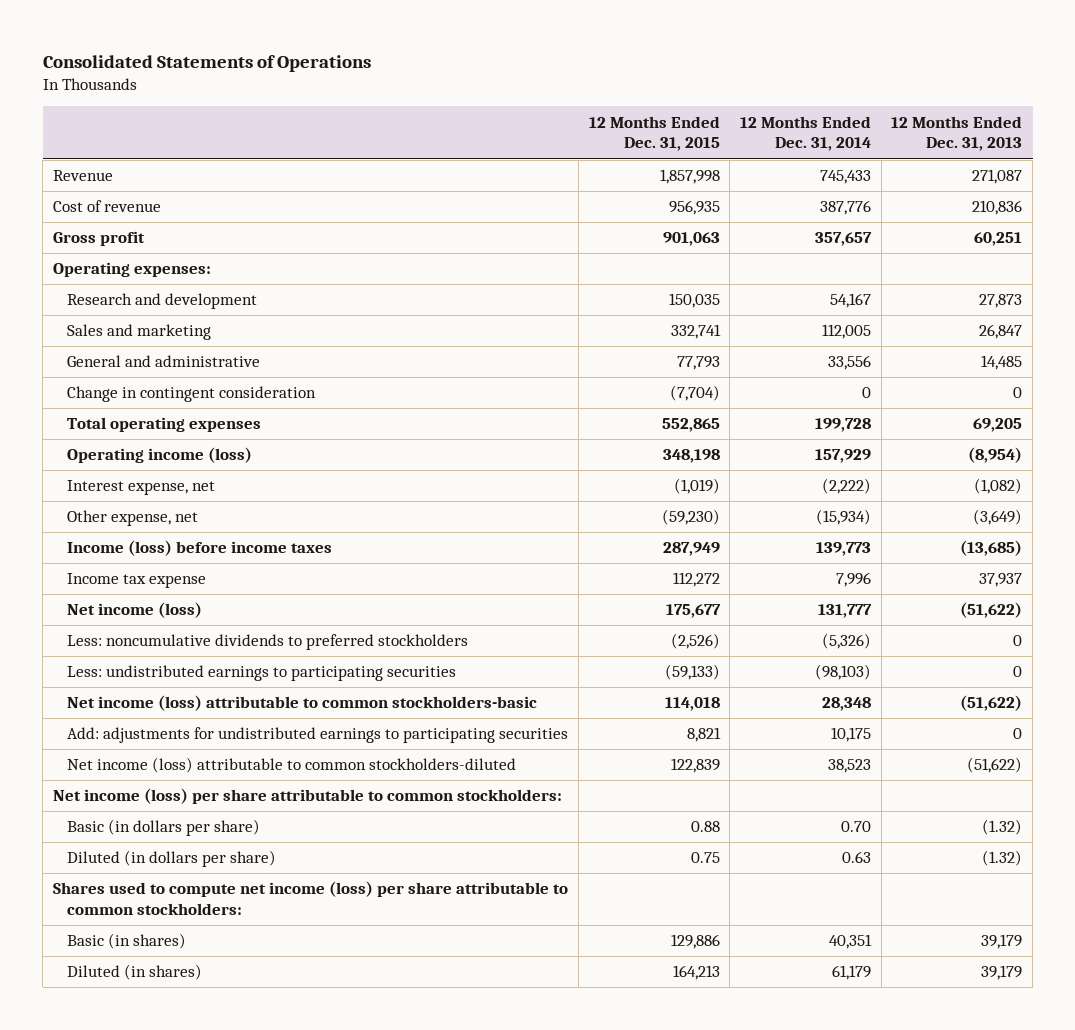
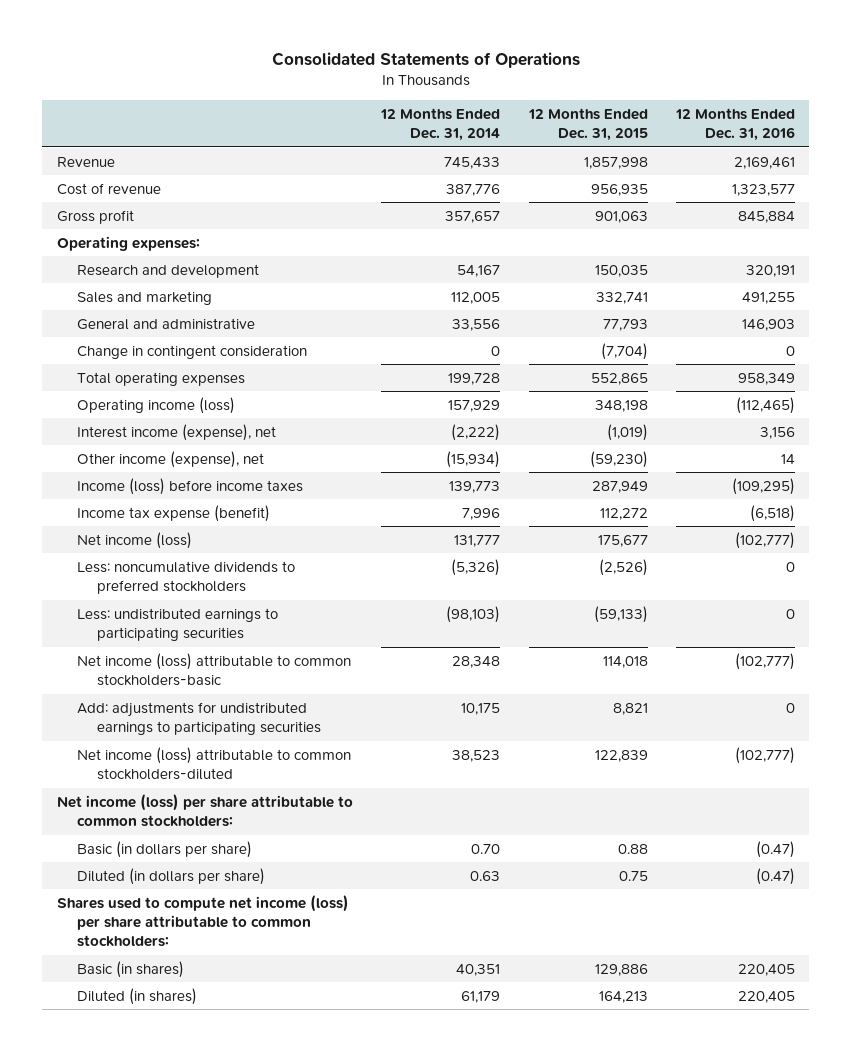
[891,115,1023,152] 12 Months Ended Dec. 31, 2013 -> none
none -> [675,107,796,141] 12 Months Ended Dec. 31, 2016
[66,480,215,496] Interest expense, net -> [76,423,276,441] Interest income (expense), net
[66,510,198,527] Other expense, net -> [76,450,264,468] Other income (expense), net
[66,573,206,589] Income tax expense -> [76,504,270,522] Income tax expense (benefit)

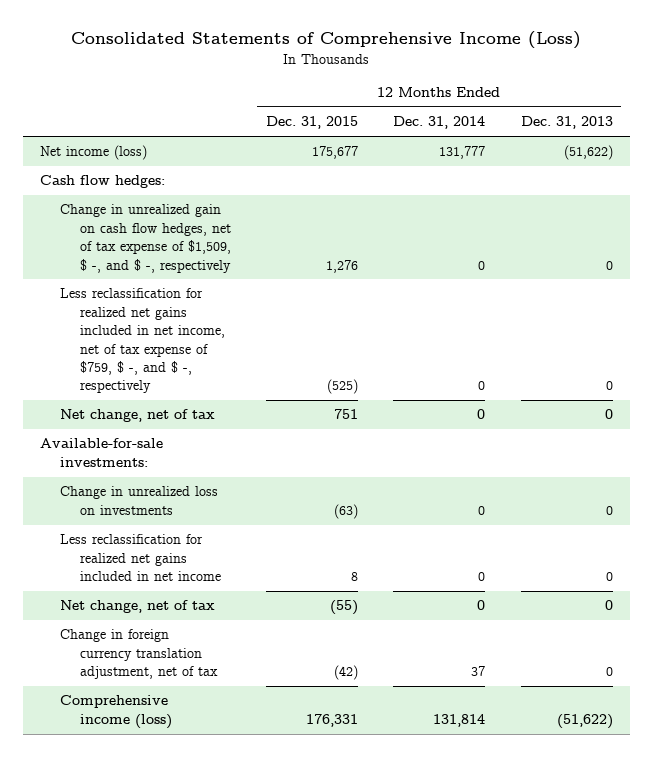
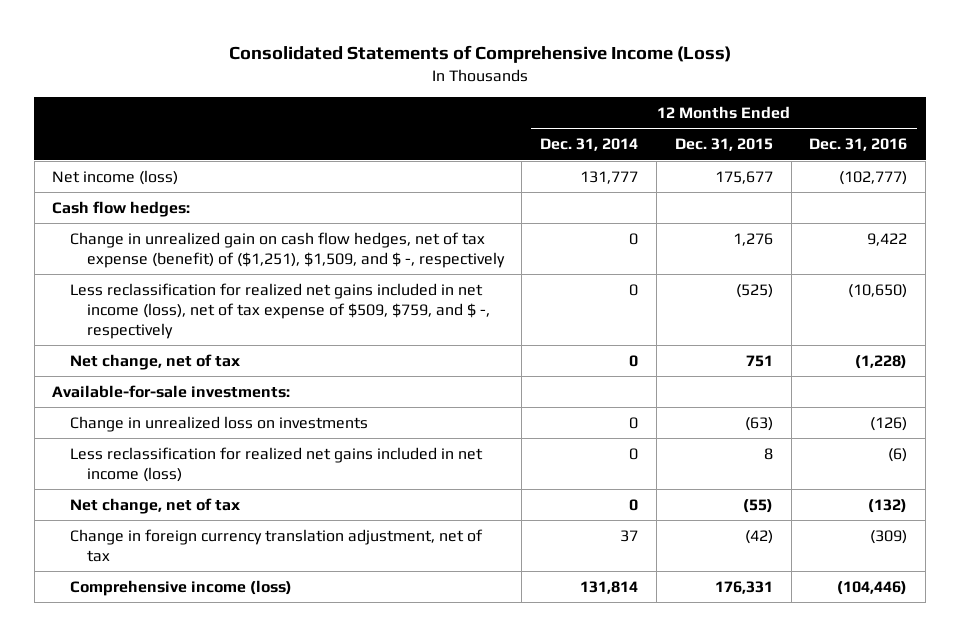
[520,116,613,130] Dec. 31, 2013 -> none
none -> [809,138,908,152] Dec. 31, 2016
[60,204,231,273] Change in unrealized gain on cash flow hedges, net of tax expense of $1,509, $ -, and $ -, respectively -> [69,231,505,268] Change in unrealized gain on cash flow hedges, net of tax expense (benefit) of ($1,251), $1,509, and $ -, respectively
[60,288,225,394] Less reclassification for realized net gains included in net income, net of tax expense of $759, $ -, and $ -, respectively -> [69,282,490,339] Less reclassification for realized net gains included in net income (loss), net of tax expense of $509, $759, and $ -, respectively
[60,534,221,582] Less reclassification for realized net gains included in net income -> [69,446,483,482] Less reclassification for realized net gains included in net income (loss)

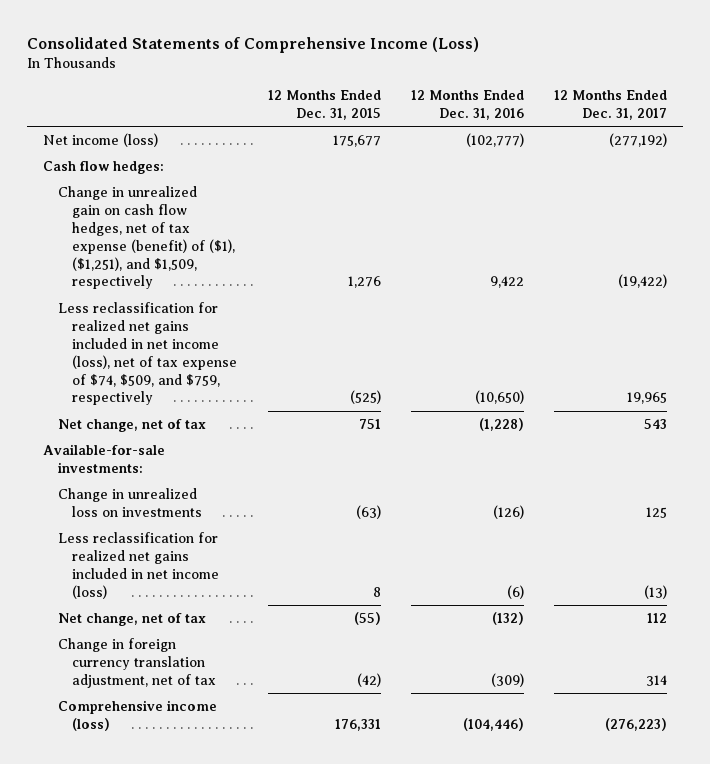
[540,138,639,152] Dec. 31, 2014 -> none
none -> [554,89,668,120] 12 Months Ended Dec. 31, 2017
[69,231,505,268] Change in unrealized gain on cash flow hedges, net of tax expense (benefit) of ($1,251), $1,509, and $ -, respectively -> [57,186,236,290] Change in unrealized gain on cash flow hedges, net of tax expense (benefit) of ($1), ($1,251), and $1,509, respectively
[69,282,490,339] Less reclassification for realized net gains included in net income (loss), net of tax expense of $509, $759, and $ -, respectively -> [57,302,238,406] Less reclassification for realized net gains included in net income (loss), net of tax expense of $74, $509, and $759, respectively

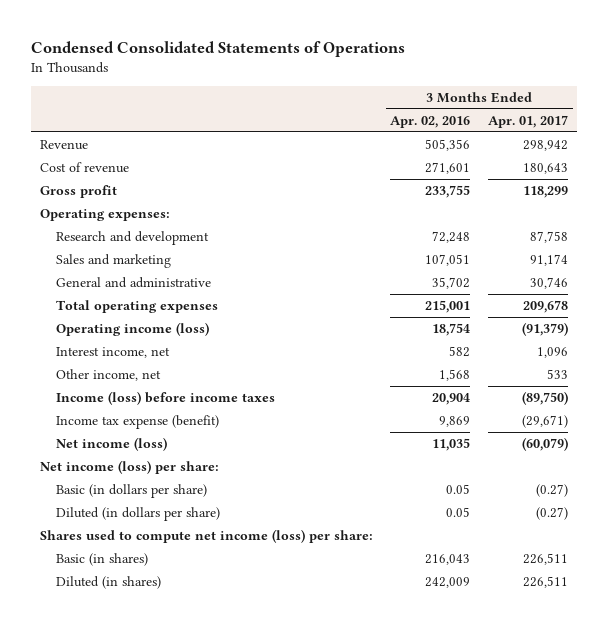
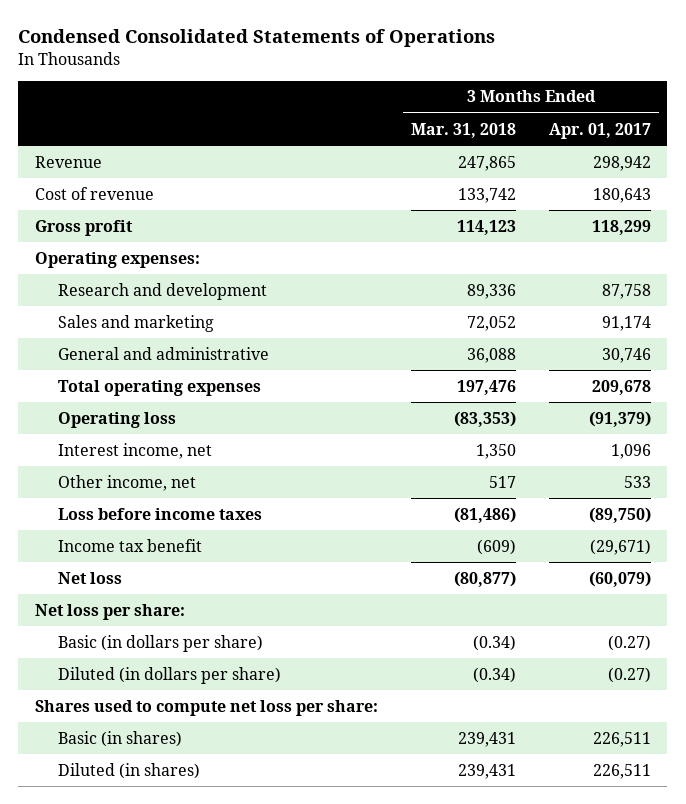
[390,115,471,128] Apr. 02, 2016 -> none
none -> [410,122,516,138] Mar. 31, 2018
[55,322,209,337] Operating income (loss) -> [57,411,176,428] Operating loss
[55,391,275,406] Income (loss) before income taxes -> [57,507,262,520] Loss before income taxes
[55,415,219,430] Income tax expense (benefit) -> [57,538,202,552] Income tax benefit
[55,437,167,452] Net income (loss) -> [57,571,122,584] Net loss
[39,460,219,475] Net income (loss) per share: -> [34,603,185,620] Net loss per share:
[39,529,373,544] Shares used to compute net income (loss) per share: -> [34,699,378,716] Shares used to compute net loss per share:

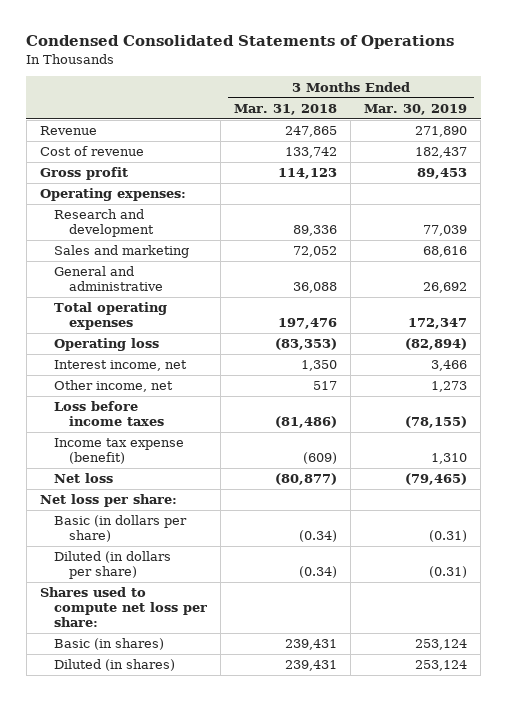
[548,122,651,139] Apr. 01, 2017 -> none
none -> [364,103,468,115] Mar. 30, 2019
[57,538,202,552] Income tax benefit -> [54,438,185,465] Income tax expense (benefit)

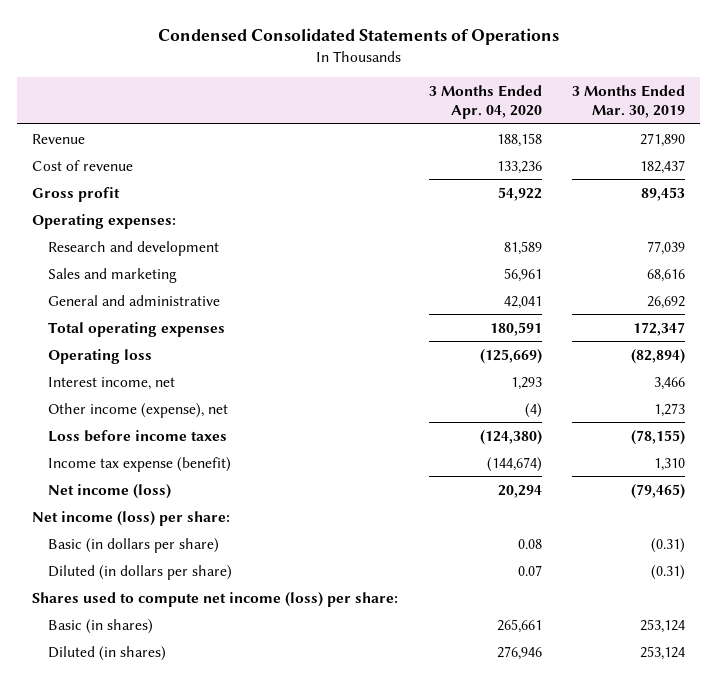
[234,103,338,115] Mar. 31, 2018 -> none
none -> [428,84,542,120] 3 Months Ended Apr. 04, 2020
[54,380,174,393] Other income, net -> [48,402,229,418] Other income (expense), net
[54,473,114,484] Net loss -> [48,483,172,499] Net income (loss)
[39,494,177,508] Net loss per share: -> [32,510,231,526] Net income (loss) per share:
[39,587,208,627] Shares used to compute net loss per share: -> [32,591,399,607] Shares used to compute net income (loss) per share:

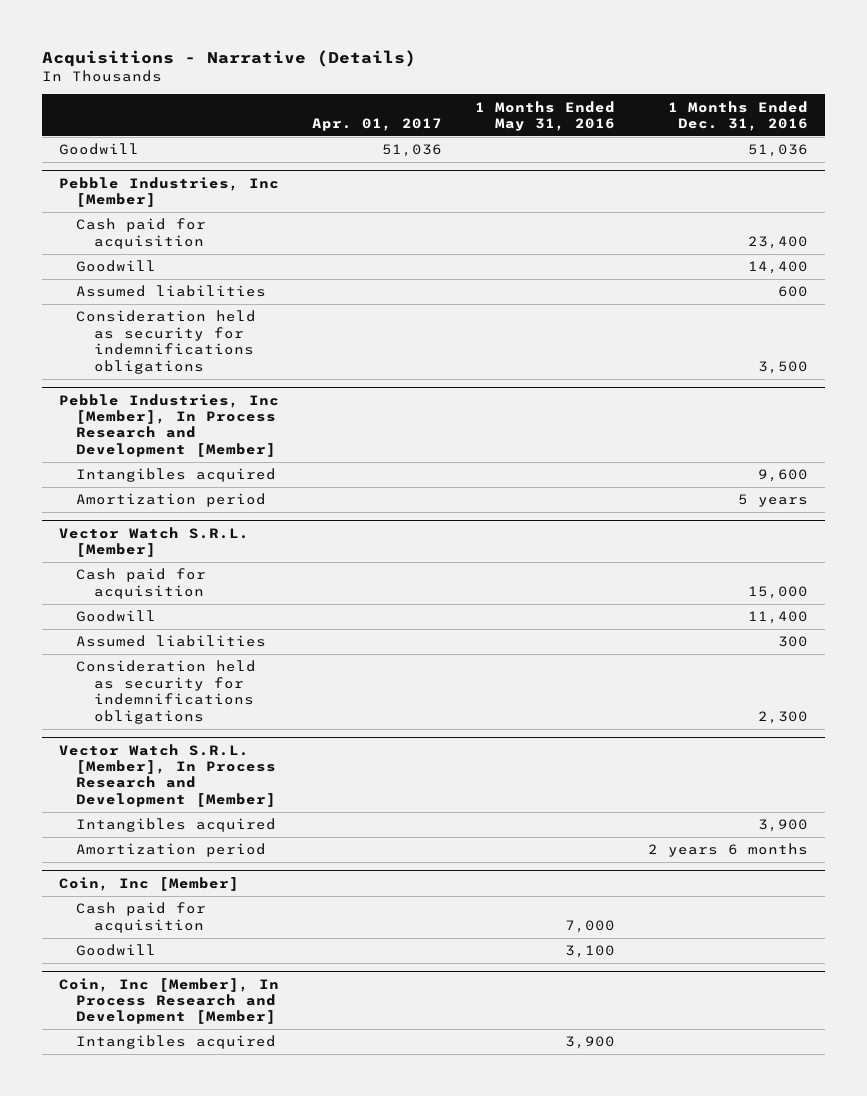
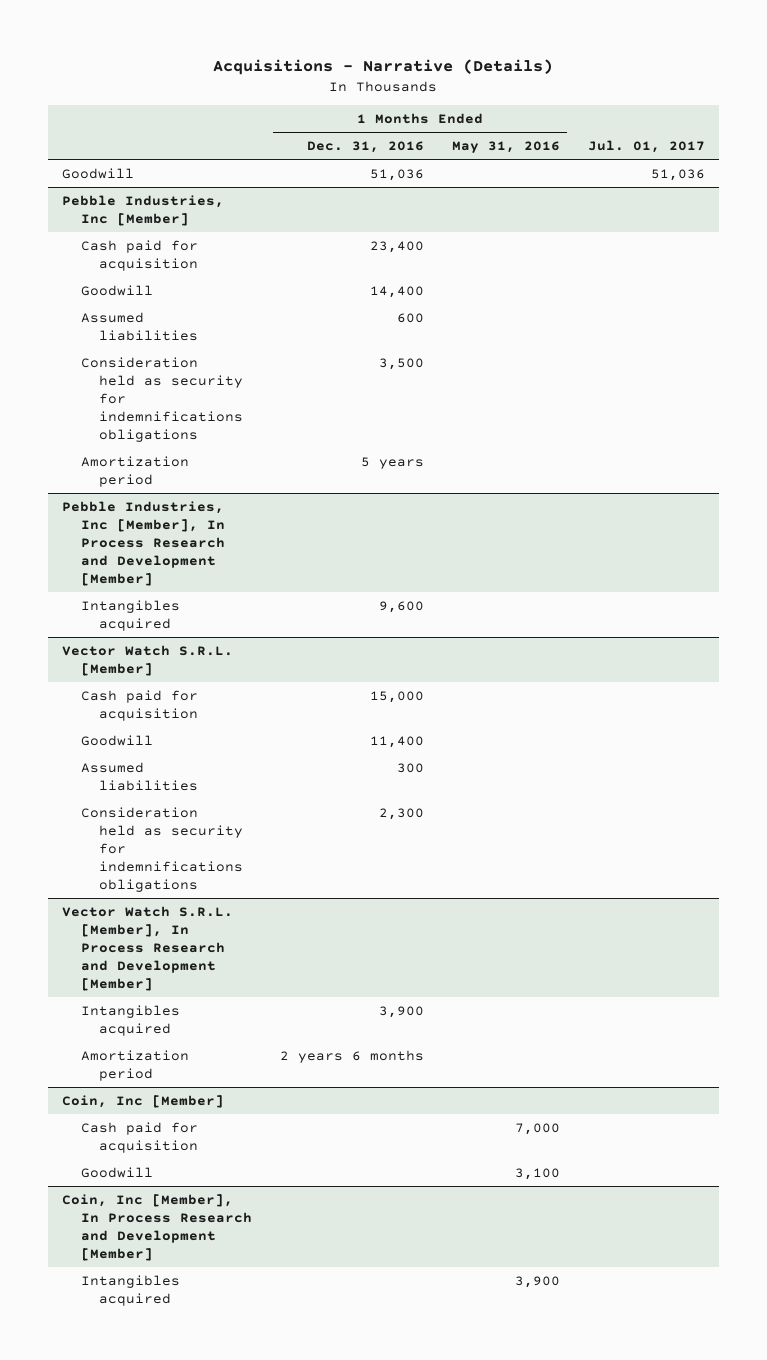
[311,117,442,131] Apr. 01, 2017 -> none
none -> [587,140,705,154] Jul. 01, 2017
none -> [80,455,189,487] Amortization period
[76,493,267,508] Amortization period -> none

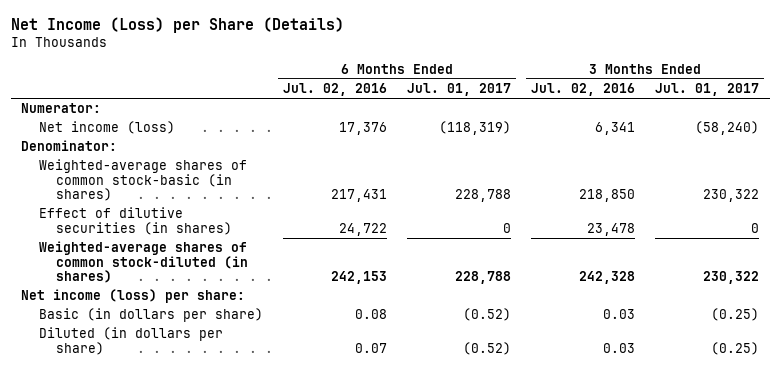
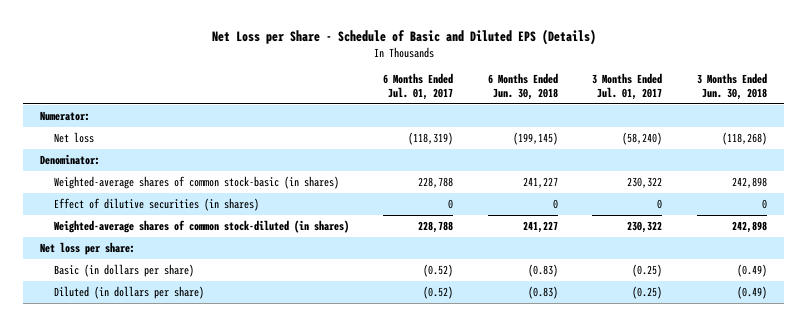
[10,17,344,34] Net Income (Loss) per Share (Details) -> [211,29,596,46] Net Loss per Share - Schedule of Basic and Diluted EPS (Details)
[282,83,387,97] Jul. 02, 2016 -> none
[531,83,636,97] Jul. 02, 2016 -> none
none -> [487,72,558,100] 6 Months Ended Jun. 30, 2018
none -> [696,72,767,100] 3 Months Ended Jun. 30, 2018
[38,121,175,135] Net income (loss) -> [53,131,94,143] Net loss
[20,289,245,304] Net income (loss) per share: -> [40,241,136,255] Net loss per share:

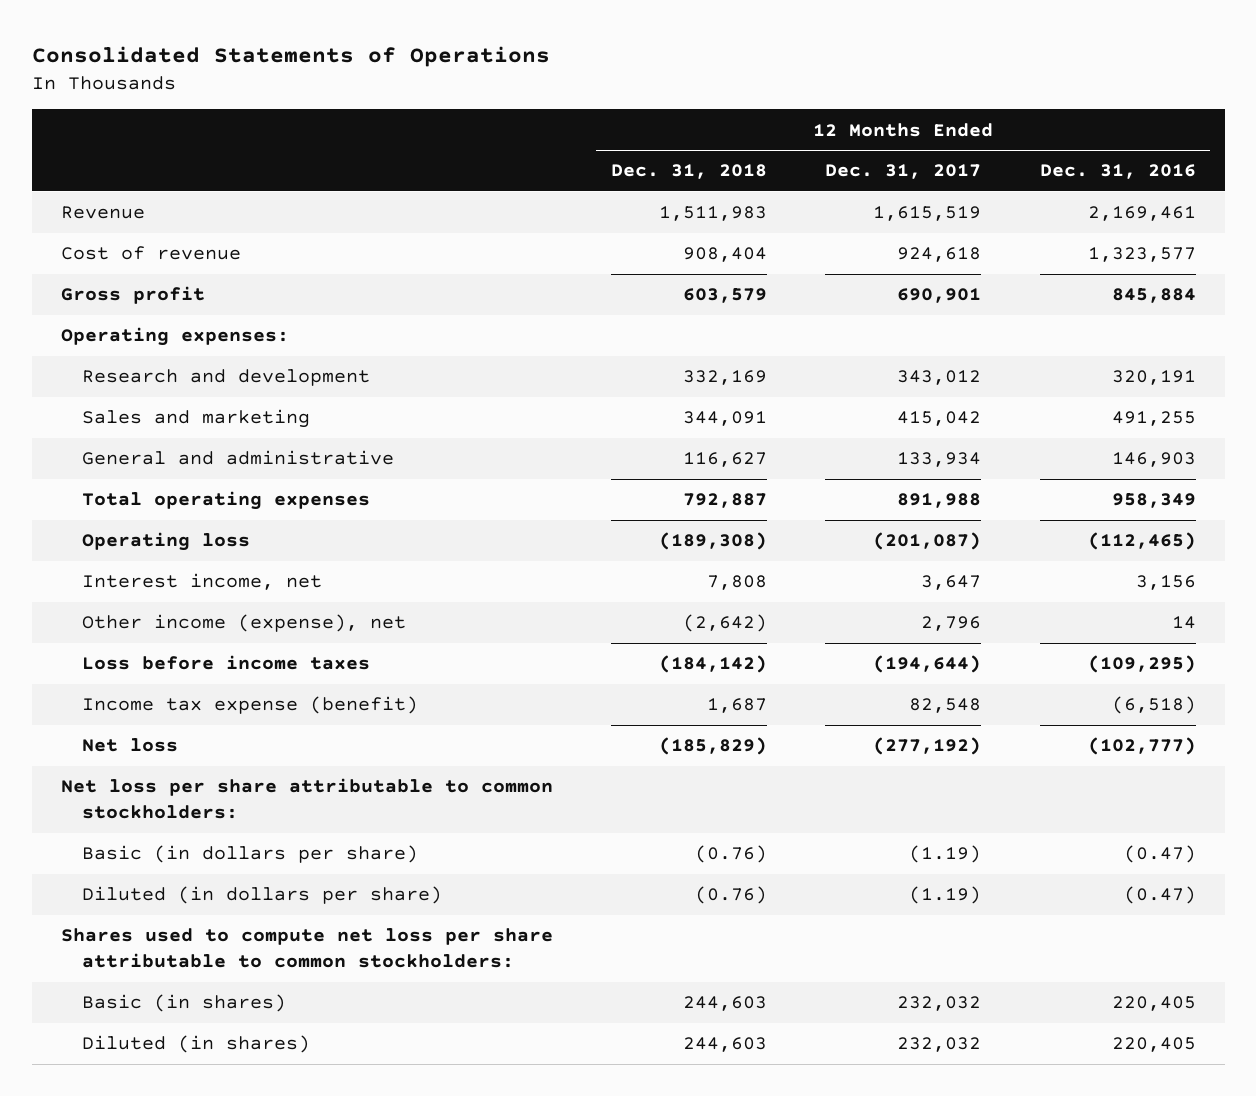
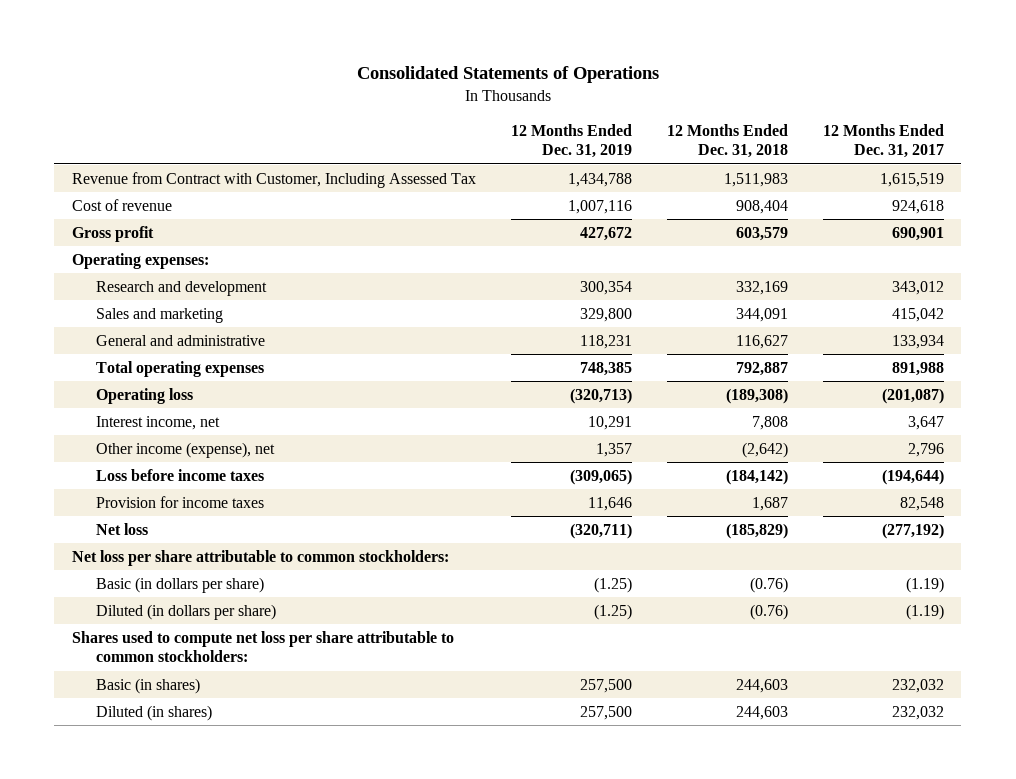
[1039,164,1196,180] Dec. 31, 2016 -> none
none -> [510,123,632,159] 12 Months Ended Dec. 31, 2019
[60,206,145,220] Revenue -> [71,171,476,188] Revenue from Contract with Customer, Including Assessed Tax
[82,696,419,715] Income tax expense (benefit) -> [95,495,264,508] Provision for income taxes

